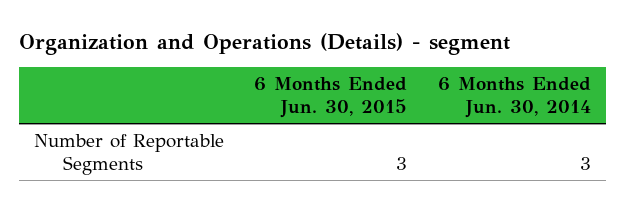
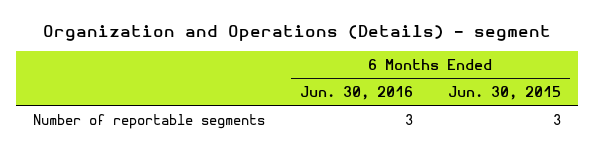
[437,77,591,119] 6 Months Ended Jun. 30, 2014 -> none
none -> [300,85,414,100] Jun. 30, 2016
[34,133,225,176] Number of Reportable Segments -> [33,113,266,129] Number of reportable segments

